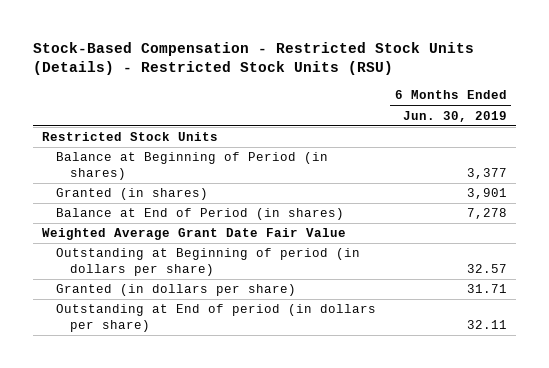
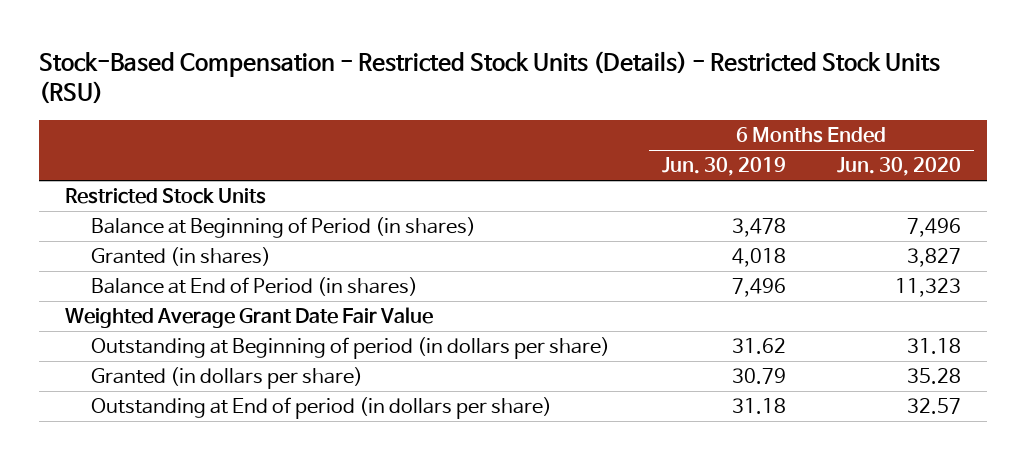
none -> [837,157,962,177] Jun. 30, 2020
[466,167,507,179] 3,377 -> [731,218,786,238] 3,478
[466,188,507,200] 3,901 -> [731,248,786,268] 4,018
[466,208,507,220] 7,278 -> [731,278,786,298] 7,496
[466,263,507,273] 32.57 -> [731,338,786,355] 31.62
[466,284,507,294] 31.71 -> [731,368,786,385] 30.79
[466,319,507,329] 32.11 -> [731,398,786,415] 31.18

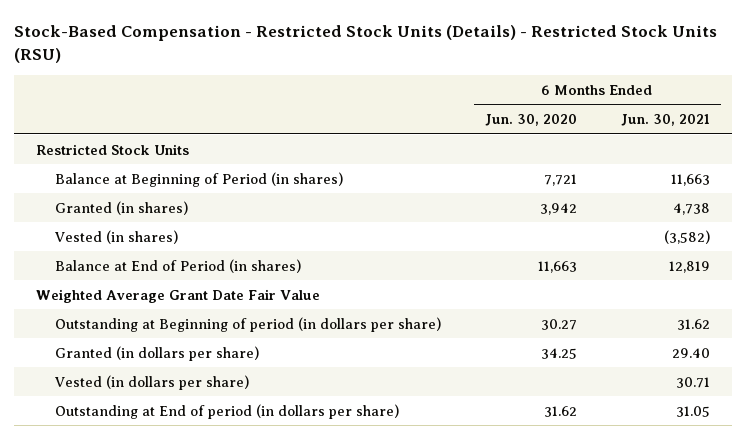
[661,157,786,177] Jun. 30, 2019 -> none
none -> [620,114,710,127] Jun. 30, 2021
[907,218,962,238] 7,496 -> [543,173,577,186] 7,721
[907,248,962,268] 3,827 -> [539,202,577,215] 3,942
none -> [53,229,178,244] Vested (in shares)
[895,278,962,298] 11,323 -> [537,260,577,273] 11,663
[907,338,962,355] 31.18 -> [540,318,577,330] 30.27
[907,368,962,385] 35.28 -> [540,347,577,359] 34.25
none -> [53,374,249,390] Vested (in dollars per share)
[907,398,962,415] 32.57 -> [543,405,577,417] 31.62

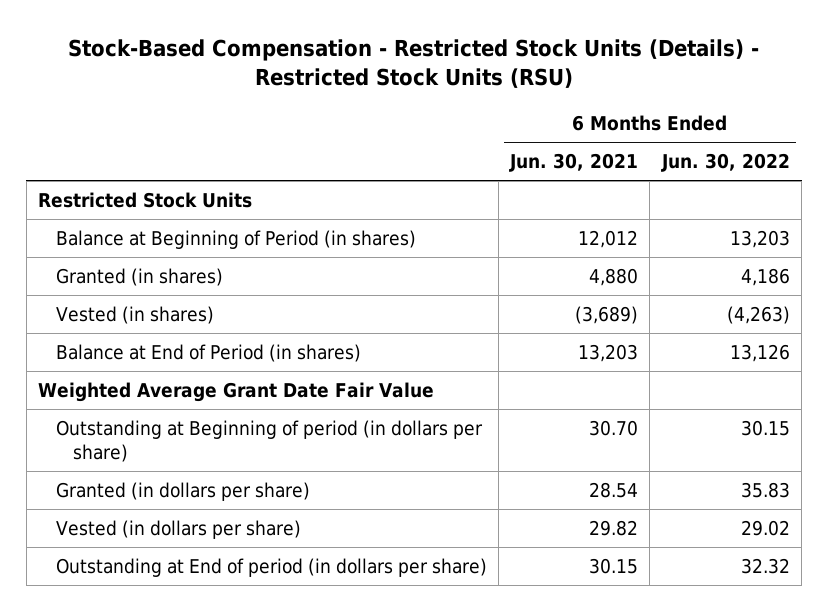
[484,114,577,127] Jun. 30, 2020 -> none
none -> [660,153,790,173] Jun. 30, 2022
[670,173,710,186] 11,663 -> [578,229,639,248] 12,012
[672,202,710,215] 4,738 -> [589,267,639,286] 4,880
[663,229,710,244] (3,582) -> [575,305,639,324] (3,689)
[668,260,710,273] 12,819 -> [578,343,639,362] 13,203
[676,318,710,330] 31.62 -> [589,419,639,436] 30.70
[671,347,710,358] 29.40 -> [589,481,639,498] 28.54
[675,376,710,388] 30.71 -> [589,519,639,536] 29.82
[675,405,710,417] 31.05 -> [589,557,639,574] 30.15

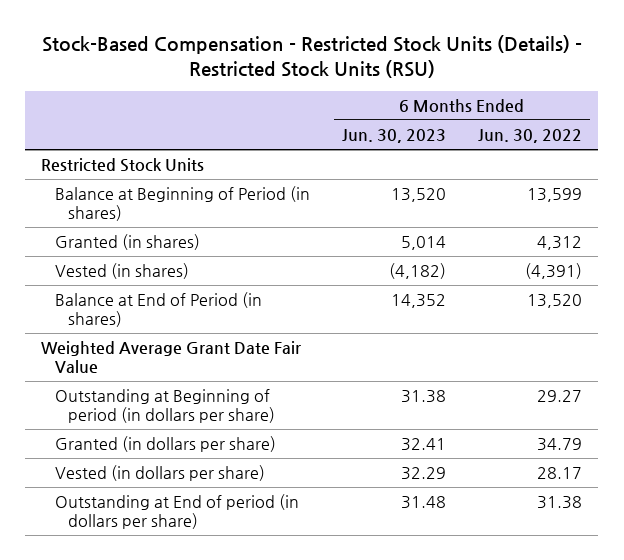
[509,153,639,173] Jun. 30, 2021 -> none
none -> [341,129,446,144] Jun. 30, 2023
[729,229,790,248] 13,203 -> [527,188,583,203] 13,599
[740,267,790,286] 4,186 -> [537,236,583,251] 4,312
[726,305,790,324] (4,263) -> [525,263,583,280] (4,391)
[729,343,790,362] 13,126 -> [527,294,583,309] 13,520
[740,419,790,436] 30.15 -> [537,390,583,403] 29.27
[740,481,790,498] 35.83 -> [537,438,583,452] 34.79
[740,519,790,536] 29.02 -> [537,467,583,480] 28.17
[740,557,790,574] 32.32 -> [537,496,583,510] 31.38

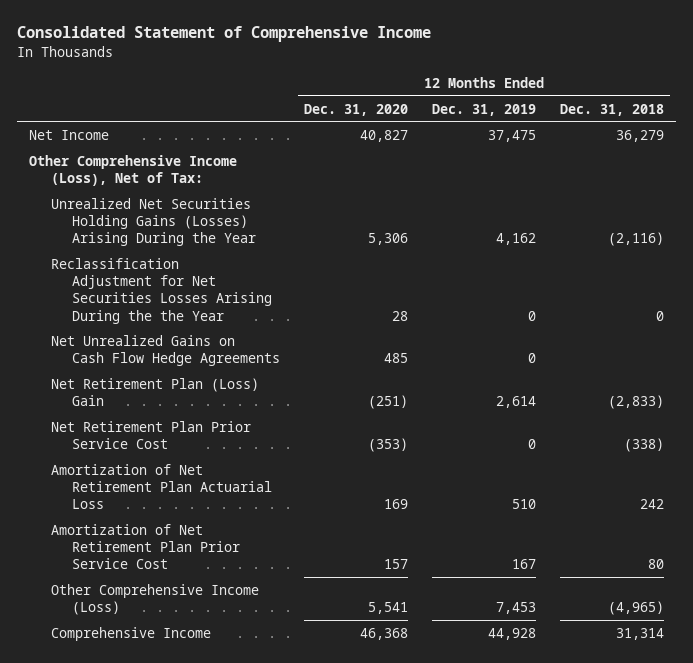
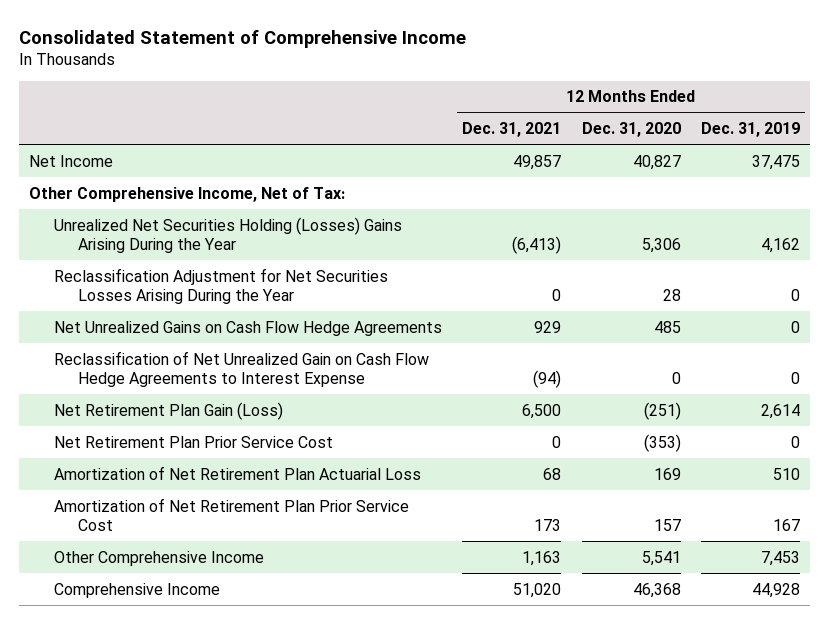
[560,103,665,116] Dec. 31, 2018 -> none
none -> [462,122,562,138] Dec. 31, 2021
[29,154,238,186] Other Comprehensive Income (Loss), Net of Tax: -> [29,186,346,202] Other Comprehensive Income, Net of Tax:
[50,197,257,247] Unrealized Net Securities Holding Gains (Losses) Arising During the Year -> [53,216,402,254] Unrealized Net Securities Holding (Losses) Gains Arising During the Year
[50,257,273,324] Reclassification Adjustment for Net Securities Losses Arising During the the Year -> [53,267,388,305] Reclassification Adjustment for Net Securities Losses Arising During the Year
none -> [53,350,429,388] Reclassification of Net Unrealized Gain on Cash Flow Hedge Agreements to Interest Expense
[50,377,259,406] Net Retirement Plan (Loss) Gain -> [53,401,283,420] Net Retirement Plan Gain (Loss)
[50,583,259,615] Other Comprehensive Income (Loss) -> [53,550,264,566] Other Comprehensive Income

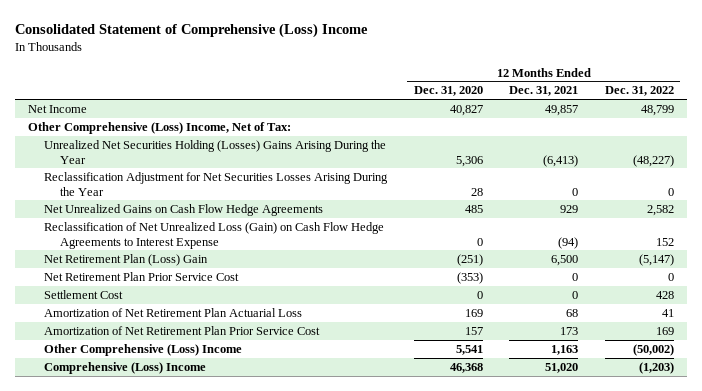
[18,29,466,48] Consolidated Statement of Comprehensive Income -> [14,23,368,39] Consolidated Statement of Comprehensive (Loss) Income
[701,122,801,138] Dec. 31, 2019 -> none
none -> [604,86,674,97] Dec. 31, 2022
[29,186,346,202] Other Comprehensive Income, Net of Tax: -> [28,121,292,134] Other Comprehensive (Loss) Income, Net of Tax:
[53,350,429,388] Reclassification of Net Unrealized Gain on Cash Flow Hedge Agreements to Interest Expense -> [43,221,384,249] Reclassification of Net Unrealized Loss (Gain) on Cash Flow Hedge Agreements to Interest Expense
[53,401,283,420] Net Retirement Plan Gain (Loss) -> [43,253,208,266] Net Retirement Plan (Loss) Gain
none -> [43,289,123,299] Settlement Cost
[53,550,264,566] Other Comprehensive Income -> [43,343,242,356] Other Comprehensive (Loss) Income
[53,582,220,598] Comprehensive Income -> [43,361,206,374] Comprehensive (Loss) Income

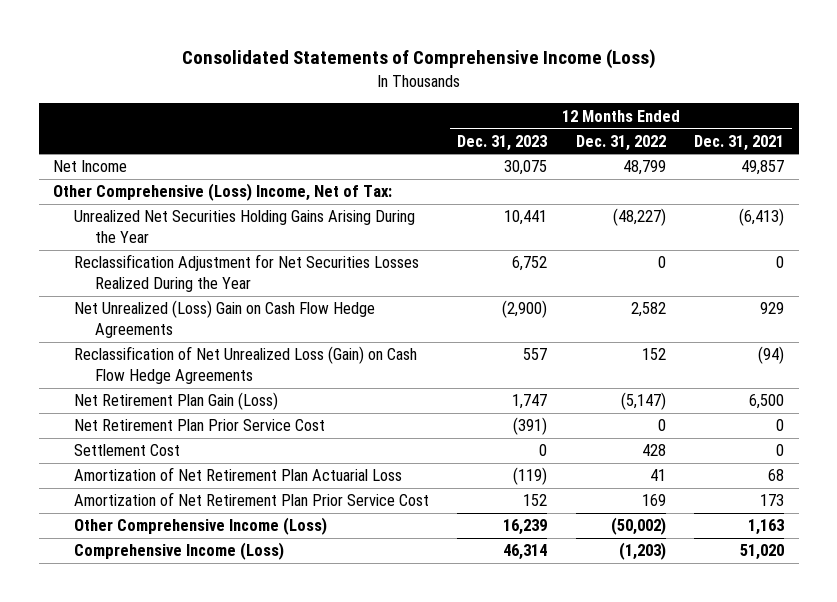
[14,23,368,39] Consolidated Statement of Comprehensive (Loss) Income -> [181,49,656,70] Consolidated Statements of Comprehensive Income (Loss)
[413,86,483,97] Dec. 31, 2020 -> none
none -> [457,134,548,151] Dec. 31, 2023
[43,139,386,164] Unrealized Net Securities Holding (Losses) Gains Arising During the Year -> [74,210,416,244] Unrealized Net Securities Holding Gains Arising During the Year
[43,171,388,196] Reclassification Adjustment for Net Securities Losses Arising During the Year -> [74,254,420,293] Reclassification Adjustment for Net Securities Losses Realized During the Year
[43,203,323,216] Net Unrealized Gains on Cash Flow Hedge Agreements -> [74,300,376,339] Net Unrealized (Loss) Gain on Cash Flow Hedge Agreements
[43,221,384,249] Reclassification of Net Unrealized Loss (Gain) on Cash Flow Hedge Agreements to Interest Expense -> [74,346,418,385] Reclassification of Net Unrealized Loss (Gain) on Cash Flow Hedge Agreements
[43,253,208,266] Net Retirement Plan (Loss) Gain -> [74,392,279,411] Net Retirement Plan Gain (Loss)
[43,343,242,356] Other Comprehensive (Loss) Income -> [74,517,328,536] Other Comprehensive Income (Loss)
[43,361,206,374] Comprehensive (Loss) Income -> [74,542,285,561] Comprehensive Income (Loss)

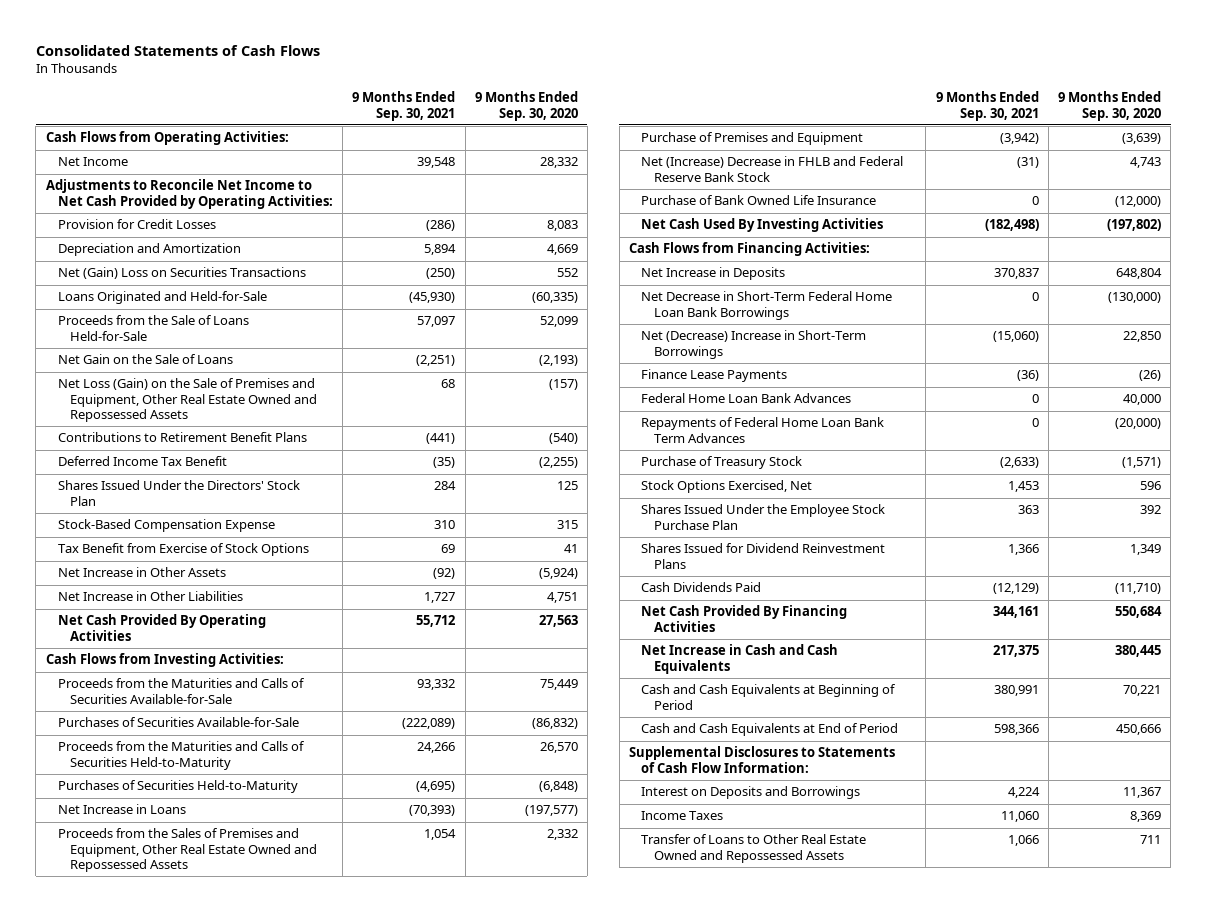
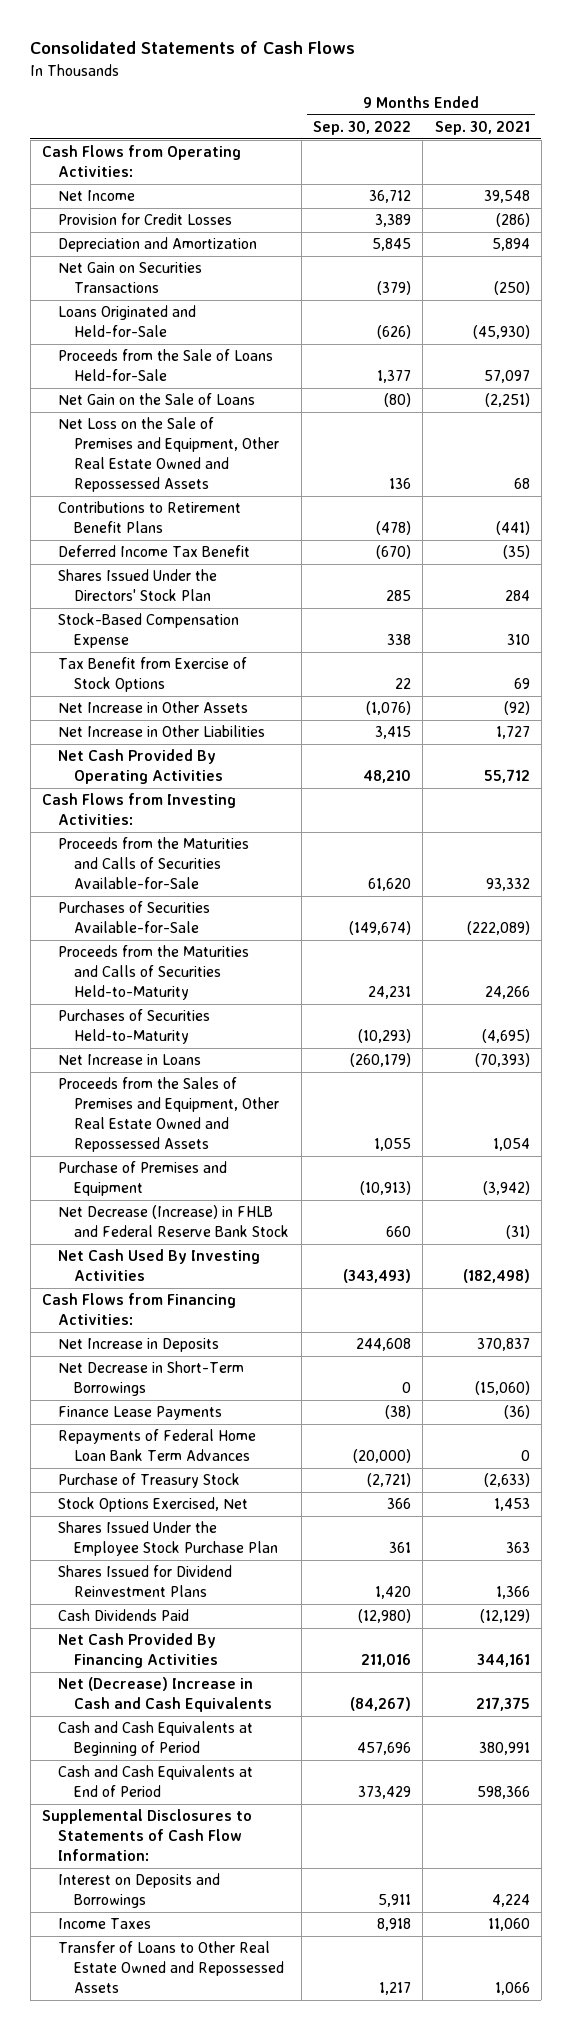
[474,91,578,121] 9 Months Ended Sep. 30, 2020 -> none
none -> [312,121,411,136] Sep. 30, 2022
[45,179,334,209] Adjustments to Reconcile Net Income to Net Cash Provided by Operating Activities: -> none
[58,267,307,280] Net (Gain) Loss on Securities Transactions -> [58,262,203,294] Net Gain on Securities Transactions
[58,378,318,423] Net Loss (Gain) on the Sale of Premises and Equipment, Other Real Estate Owned and Repossessed Assets -> [58,417,280,493] Net Loss on the Sale of Premises and Equipment, Other Real Estate Owned and Repossessed Assets
[641,195,877,206] Purchase of Bank Owned Life Insurance -> none
[641,156,904,182] Net (Increase) Decrease in FHLB and Federal Reserve Bank Stock -> [58,1205,290,1238] Net Decrease (Increase) in FHLB and Federal Reserve Bank Stock
[641,291,893,320] Net Decrease in Short-Term Federal Home Loan Bank Borrowings -> none
[641,330,867,359] Net (Decrease) Increase in Short-Term Borrowings -> [58,1361,245,1397] Net Decrease in Short-Term Borrowings
[641,393,852,404] Federal Home Loan Bank Advances -> none
[641,644,839,674] Net Increase in Cash and Cash Equivalents -> [58,1677,273,1713] Net (Decrease) Increase in Cash and Cash Equivalents

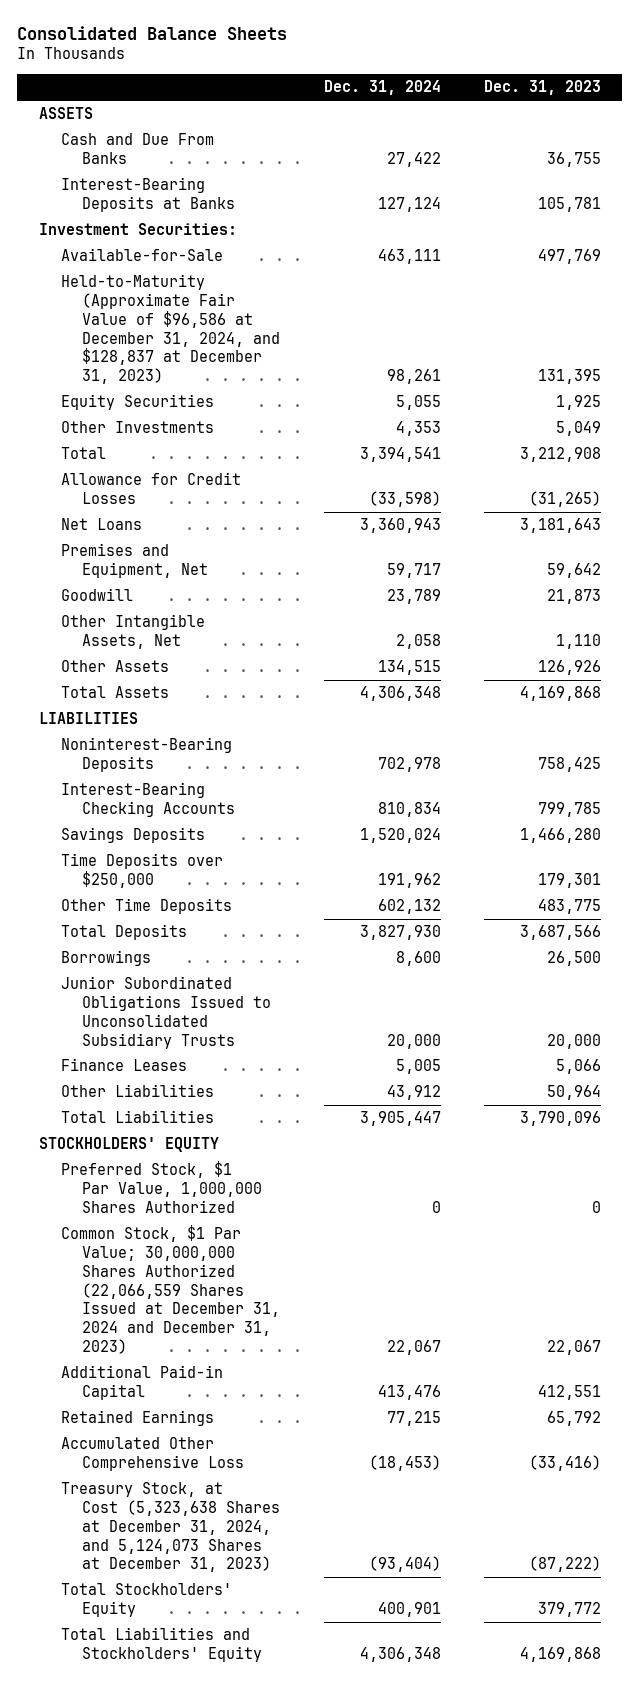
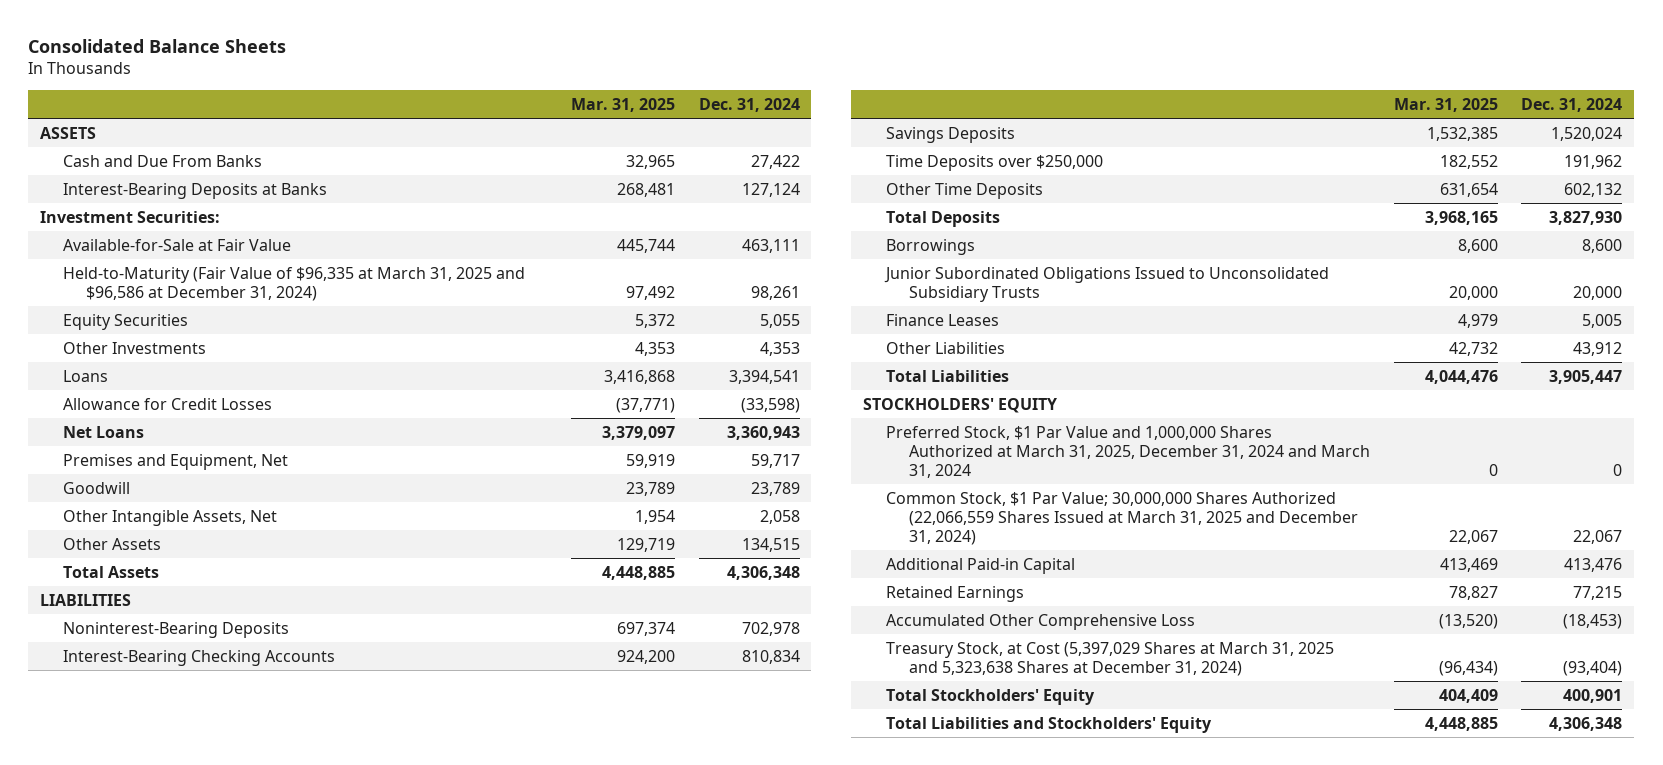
[483,80,601,96] Dec. 31, 2023 -> none
none -> [571,97,676,112] Mar. 31, 2025
[60,248,223,262] Available-for-Sale -> [63,238,292,251] Available-for-Sale at Fair Value
[60,274,281,385] Held-to-Maturity (Approximate Fair Value of $96,586 at December 31, 2024, and $128,837 at December 31, 2023) -> [63,266,526,301] Held-to-Maturity (Fair Value of $96,335 at March 31, 2025 and $96,586 at December 31, 2024)
[60,447,106,460] Total -> [63,369,109,382] Loans
[60,1161,263,1213] Preferred Stock, $1 Par Value, 1,000,000 Shares Authorized -> [885,425,1371,478] Preferred Stock, $1 Par Value and 1,000,000 Shares Authorized at March 31, 2025, December 31, 2024 and March 31, 2024
[60,1225,281,1354] Common Stock, $1 Par Value; 30,000,000 Shares Authorized (22,066,559 Shares Issued at December 31, 2024 and December 31, 2023) -> [885,491,1359,545] Common Stock, $1 Par Value; 30,000,000 Shares Authorized (22,066,559 Shares Issued at March 31, 2025 and December 31, 2024)
[60,1482,281,1573] Treasury Stock, at Cost (5,323,638 Shares at December 31, 2024, and 5,124,073 Shares at December 31, 2023) -> [885,641,1334,676] Treasury Stock, at Cost (5,397,029 Shares at March 31, 2025 and 5,323,638 Shares at December 31, 2024)

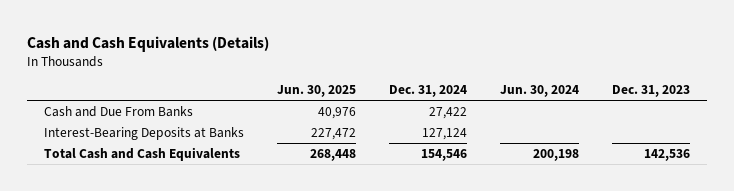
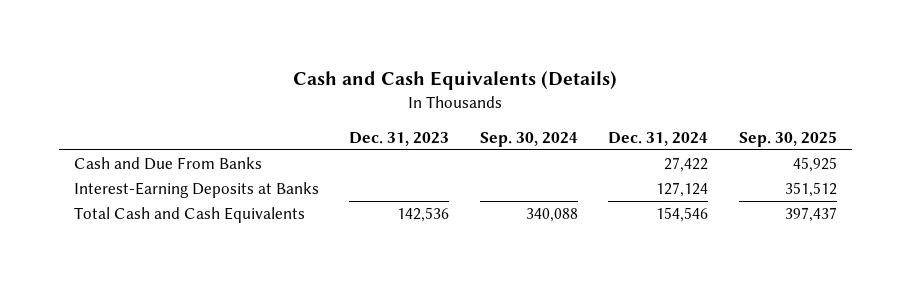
[276,85,356,98] Jun. 30, 2025 -> none
[500,85,580,98] Jun. 30, 2024 -> none
none -> [479,131,578,147] Sep. 30, 2024
none -> [738,130,837,147] Sep. 30, 2025
[43,126,244,140] Interest-Bearing Deposits at Banks -> [73,182,319,199] Interest-Earning Deposits at Banks

